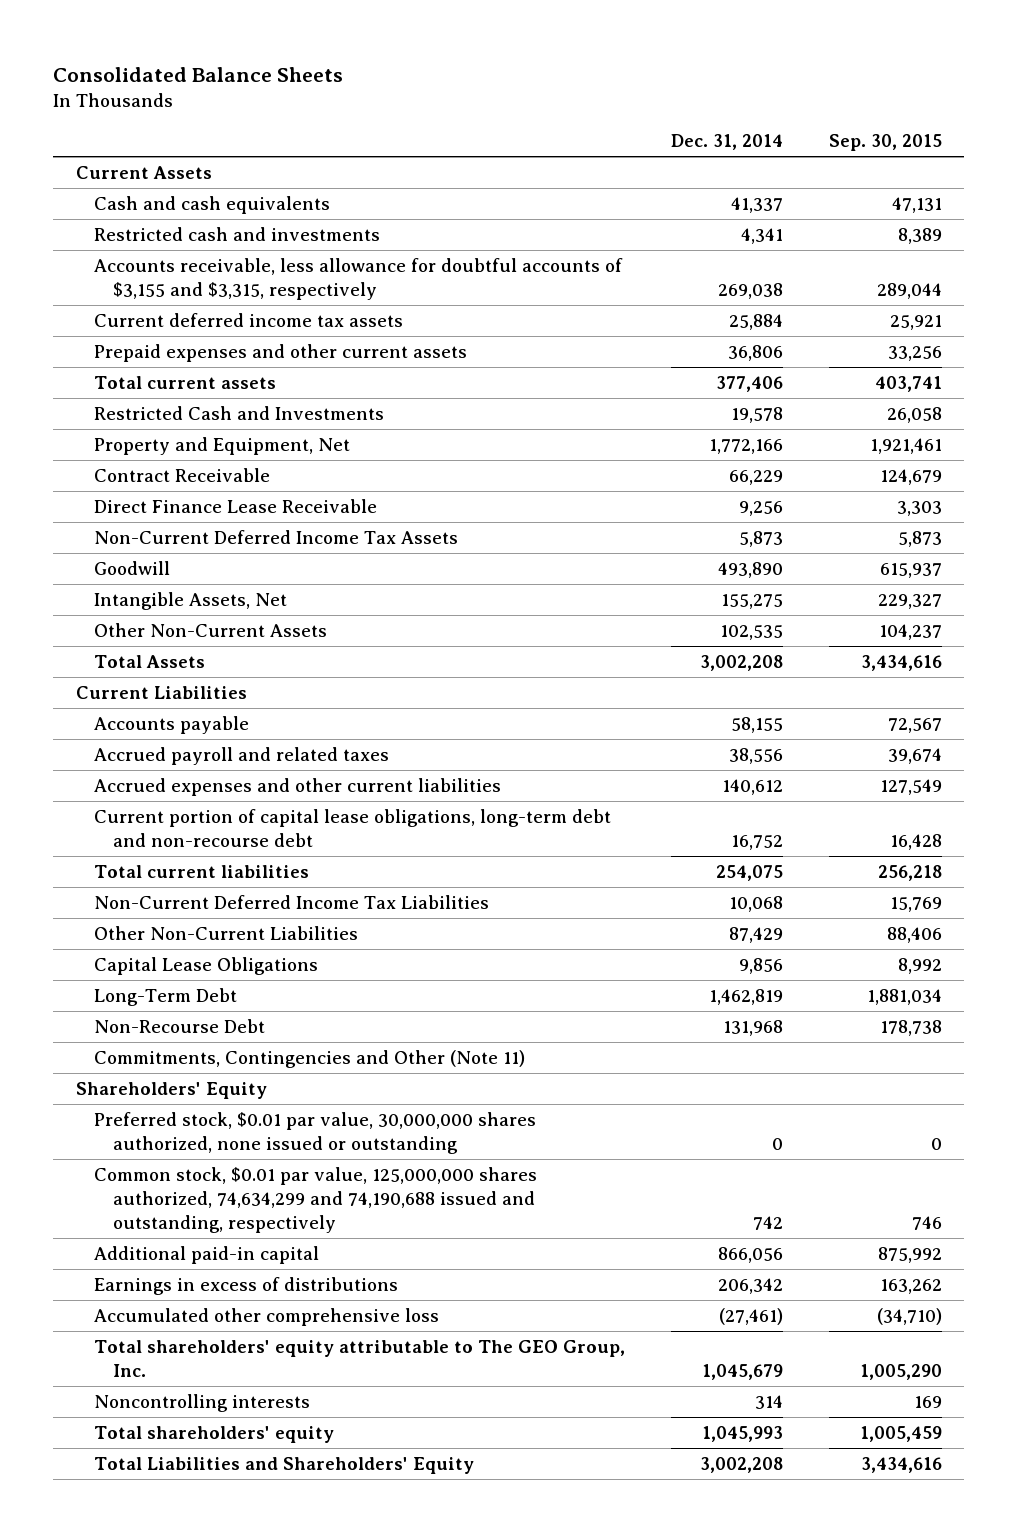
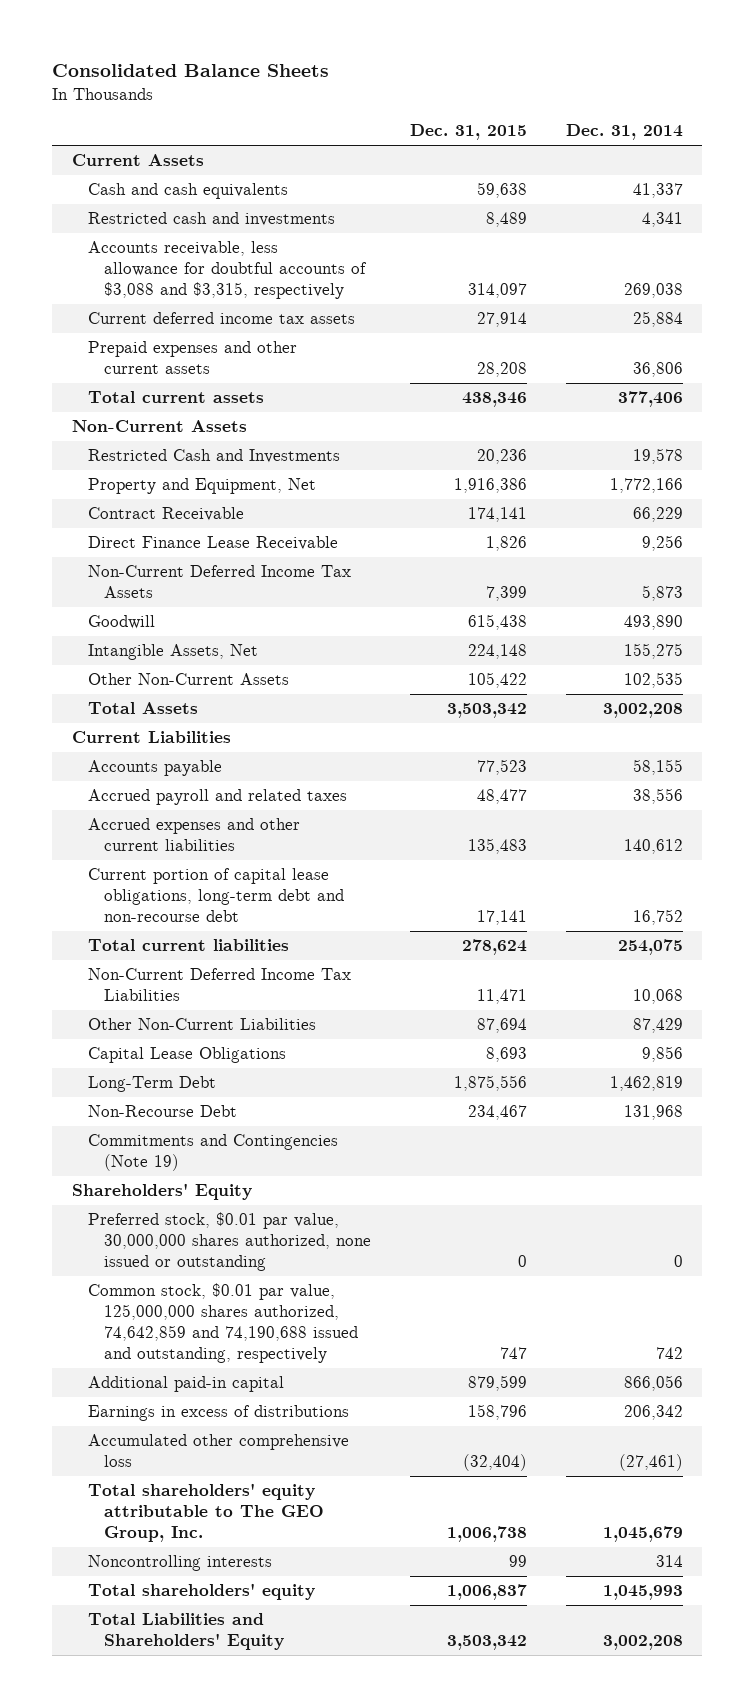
[828,133,942,151] Sep. 30, 2015 -> none
none -> [409,124,527,141] Dec. 31, 2015
[94,258,624,300] Accounts receivable, less allowance for doubtful accounts of $3,155 and $3,315, respectively -> [87,241,367,300] Accounts receivable, less allowance for doubtful accounts of $3,088 and $3,315, respectively
none -> [71,420,247,433] Non-Current Assets
[94,1050,526,1069] Commitments, Contingencies and Other (Note 11) -> [87,1134,338,1172] Commitments and Contingencies (Note 19)
[94,1167,538,1233] Common stock, $0.01 par value, 125,000,000 shares authorized, 74,634,299 and 74,190,688 issued and outstanding, respectively -> [87,1283,358,1363] Common stock, $0.01 par value, 125,000,000 shares authorized, 74,642,859 and 74,190,688 issued and outstanding, respectively

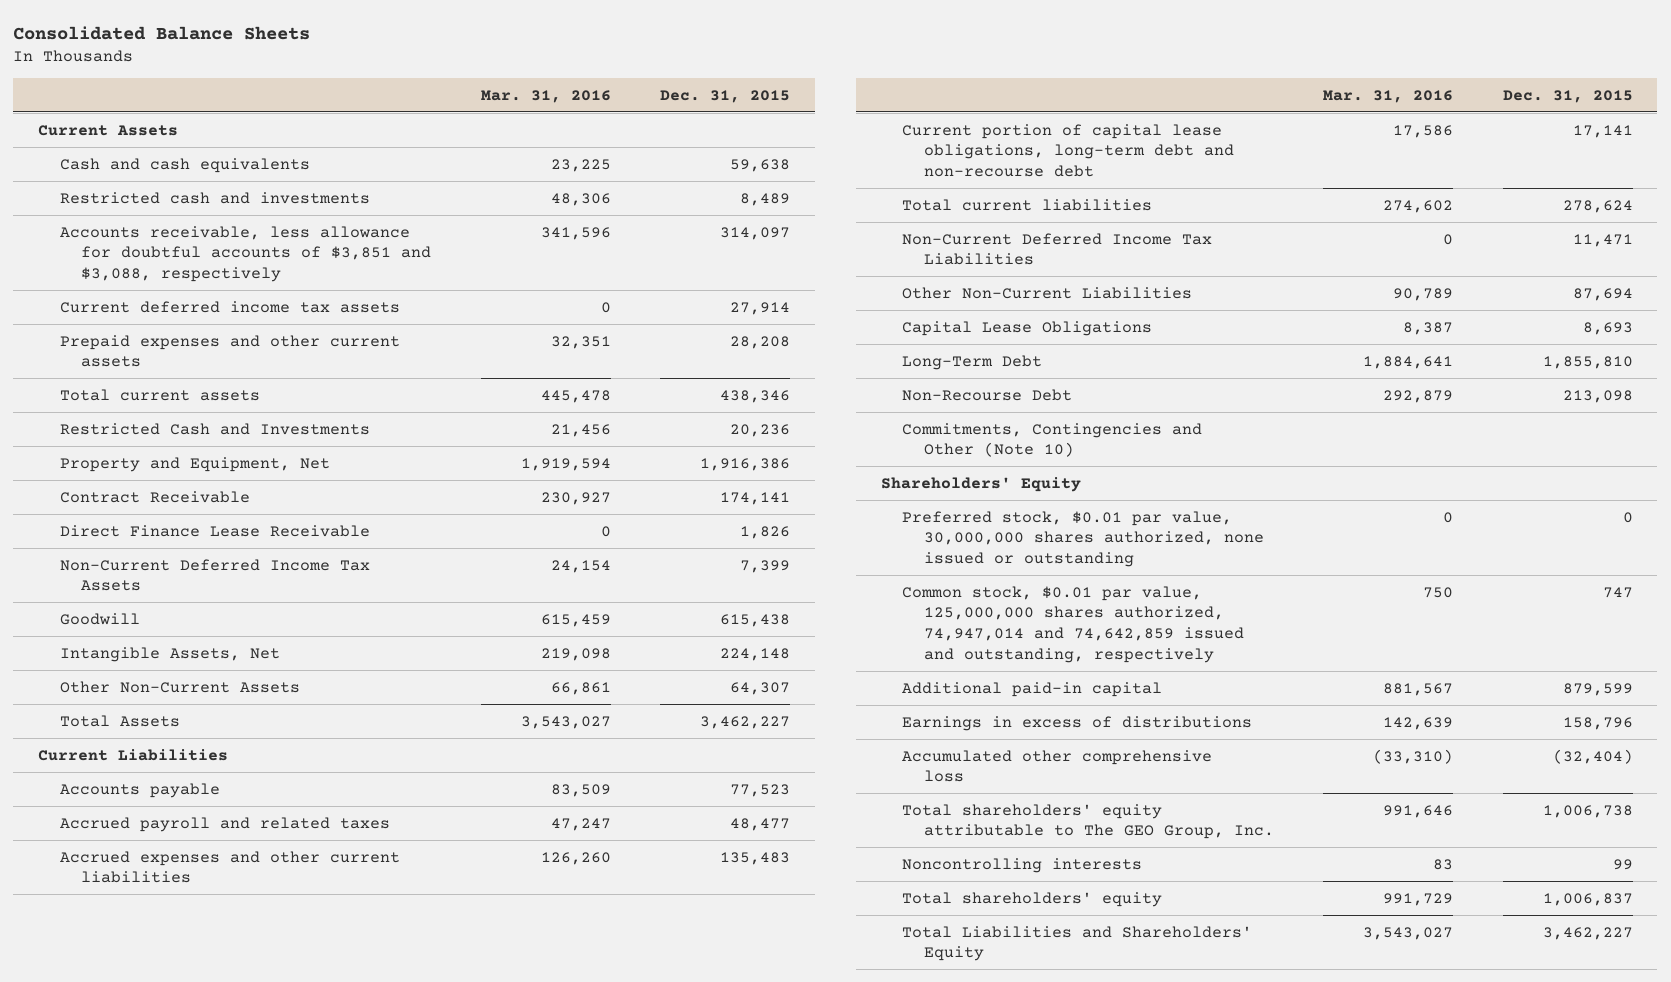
[565,124,683,141] Dec. 31, 2014 -> none
none -> [480,89,611,103] Mar. 31, 2016
[87,241,367,300] Accounts receivable, less allowance for doubtful accounts of $3,088 and $3,315, respectively -> [59,225,432,283] Accounts receivable, less allowance for doubtful accounts of $3,851 and $3,088, respectively
[71,420,247,433] Non-Current Assets -> none
[467,672,527,689] 105,422 -> [730,681,791,695] 64,307
[446,703,527,719] 3,503,342 -> [700,715,791,729] 3,462,227
[453,1075,527,1092] 1,875,556 -> [1542,355,1633,369] 1,855,810
[467,1105,527,1121] 234,467 -> [1562,389,1633,403] 213,098
[87,1134,338,1172] Commitments and Contingencies (Note 19) -> [902,422,1203,458] Commitments, Contingencies and Other (Note 10)
[87,1283,358,1363] Common stock, $0.01 par value, 125,000,000 shares authorized, 74,642,859 and 74,190,688 issued and outstanding, respectively -> [902,585,1245,663] Common stock, $0.01 par value, 125,000,000 shares authorized, 74,947,014 and 74,642,859 issued and outstanding, respectively
[446,1635,527,1651] 3,503,342 -> [1542,926,1633,940] 3,462,227

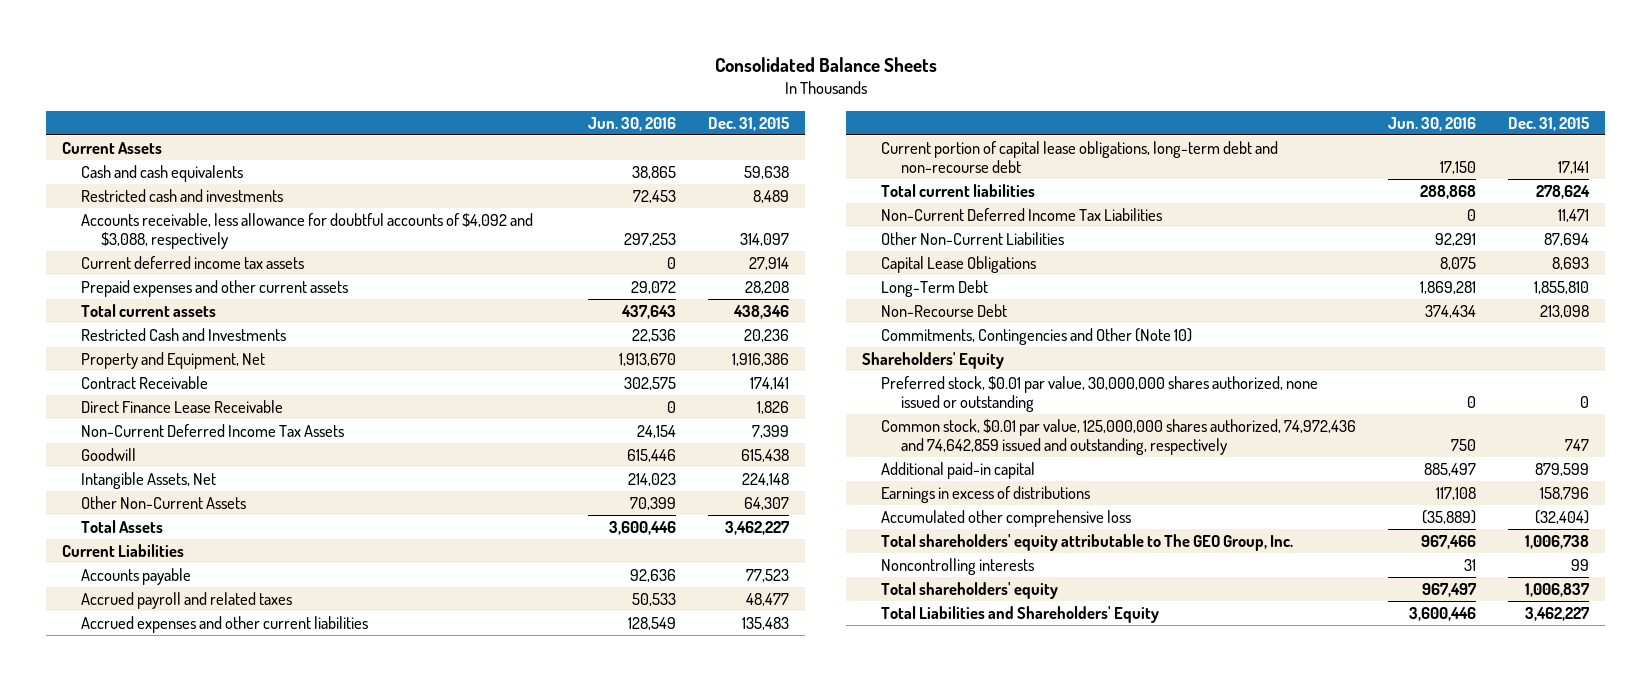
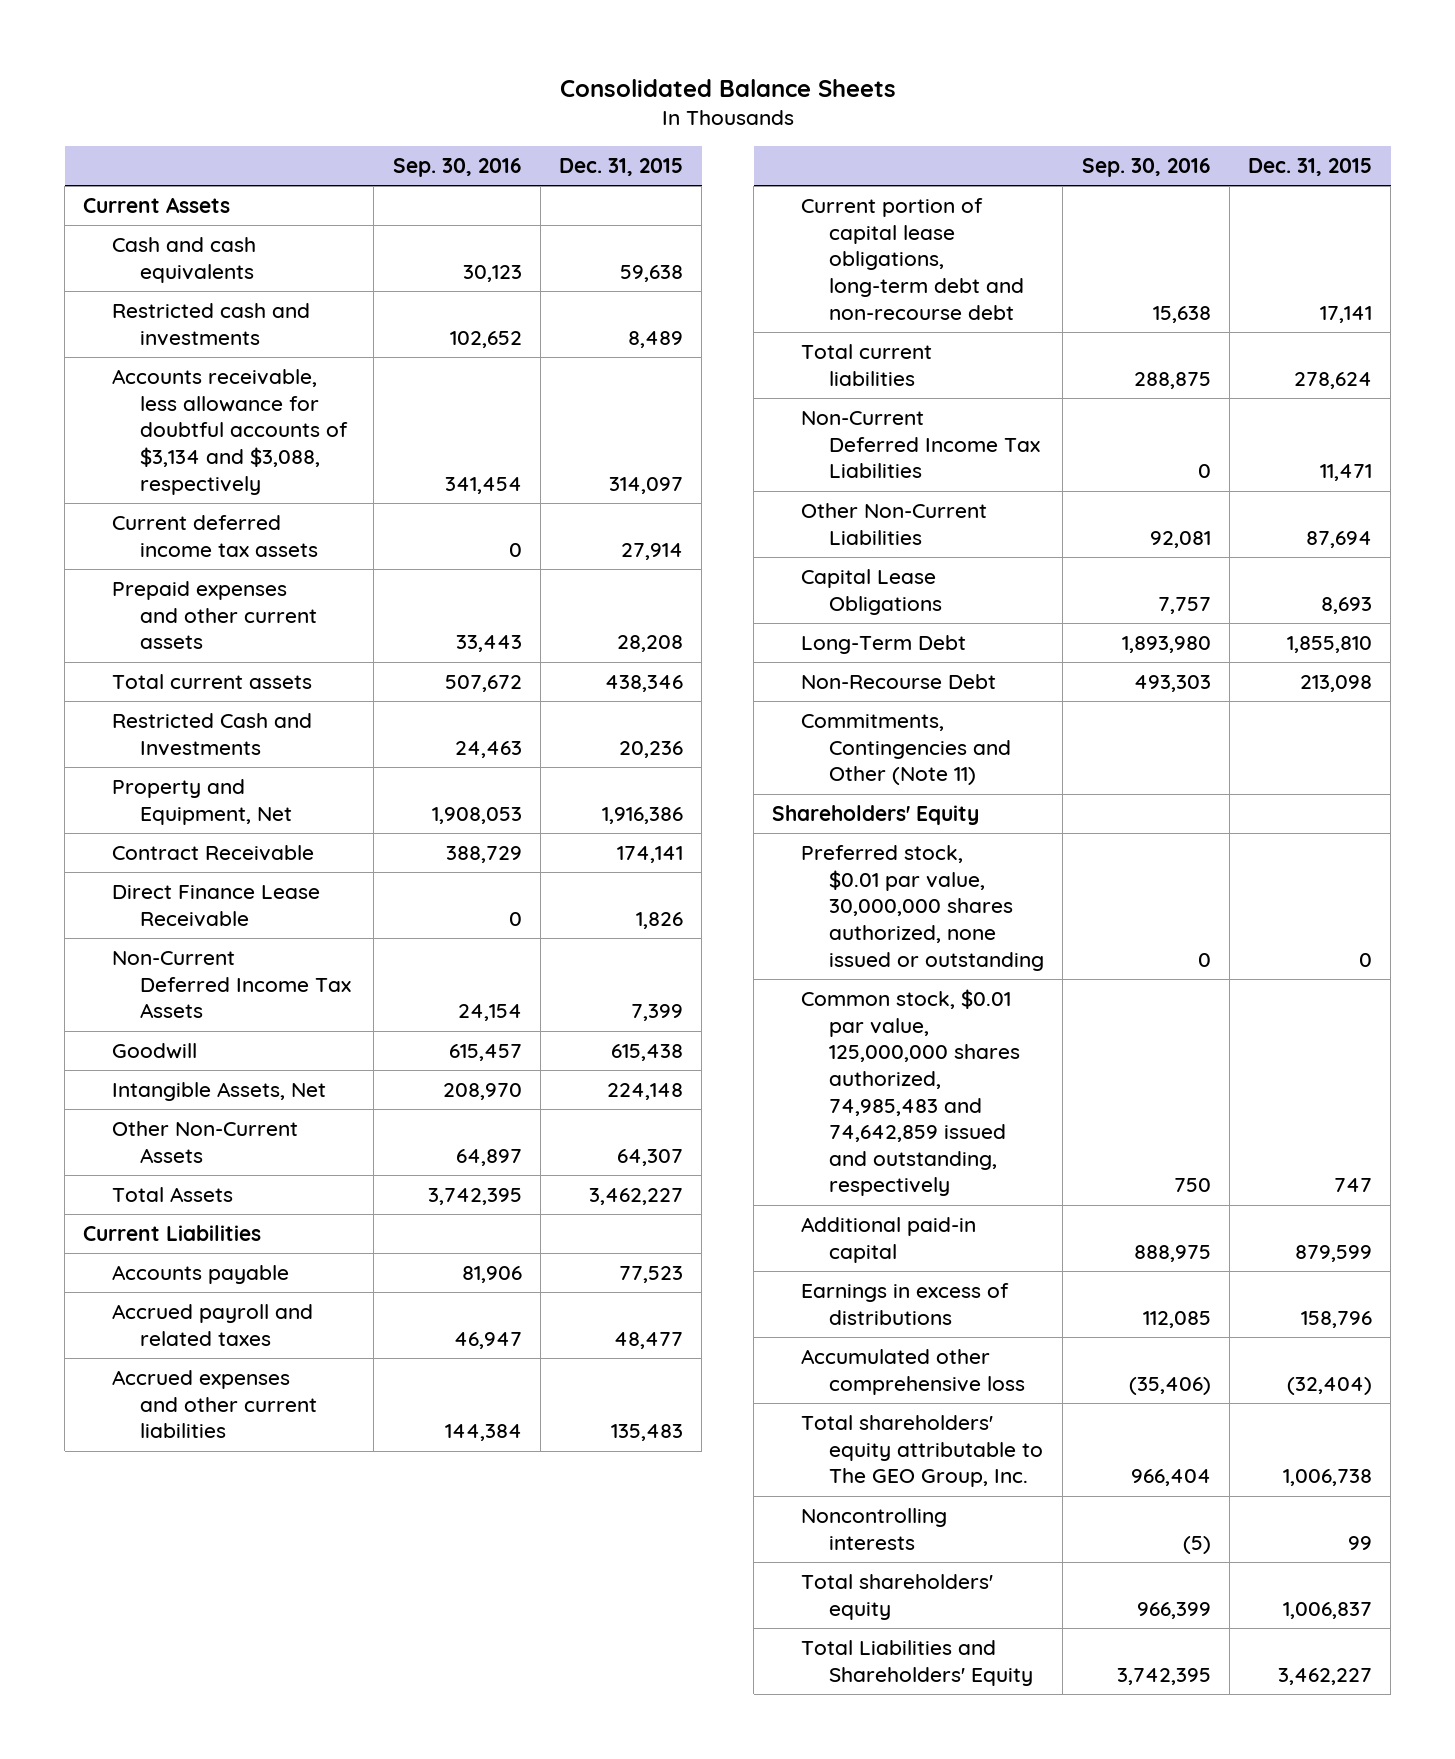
[588,116,677,131] Jun. 30, 2016 -> none
none -> [392,158,522,178] Sep. 30, 2016
[81,213,534,250] Accounts receivable, less allowance for doubtful accounts of $4,092 and $3,088, respectively -> [111,369,349,495] Accounts receivable, less allowance for doubtful accounts of $3,134 and $3,088, respectively
[881,328,1193,346] Commitments, Contingencies and Other (Note 10) -> [800,714,1012,786] Commitments, Contingencies and Other (Note 11)
[881,419,1357,456] Common stock, $0.01 par value, 125,000,000 shares authorized, 74,972,436 and 74,642,859 issued and outstanding, respectively -> [800,989,1021,1197] Common stock, $0.01 par value, 125,000,000 shares authorized, 74,985,483 and 74,642,859 issued and outstanding, respectively

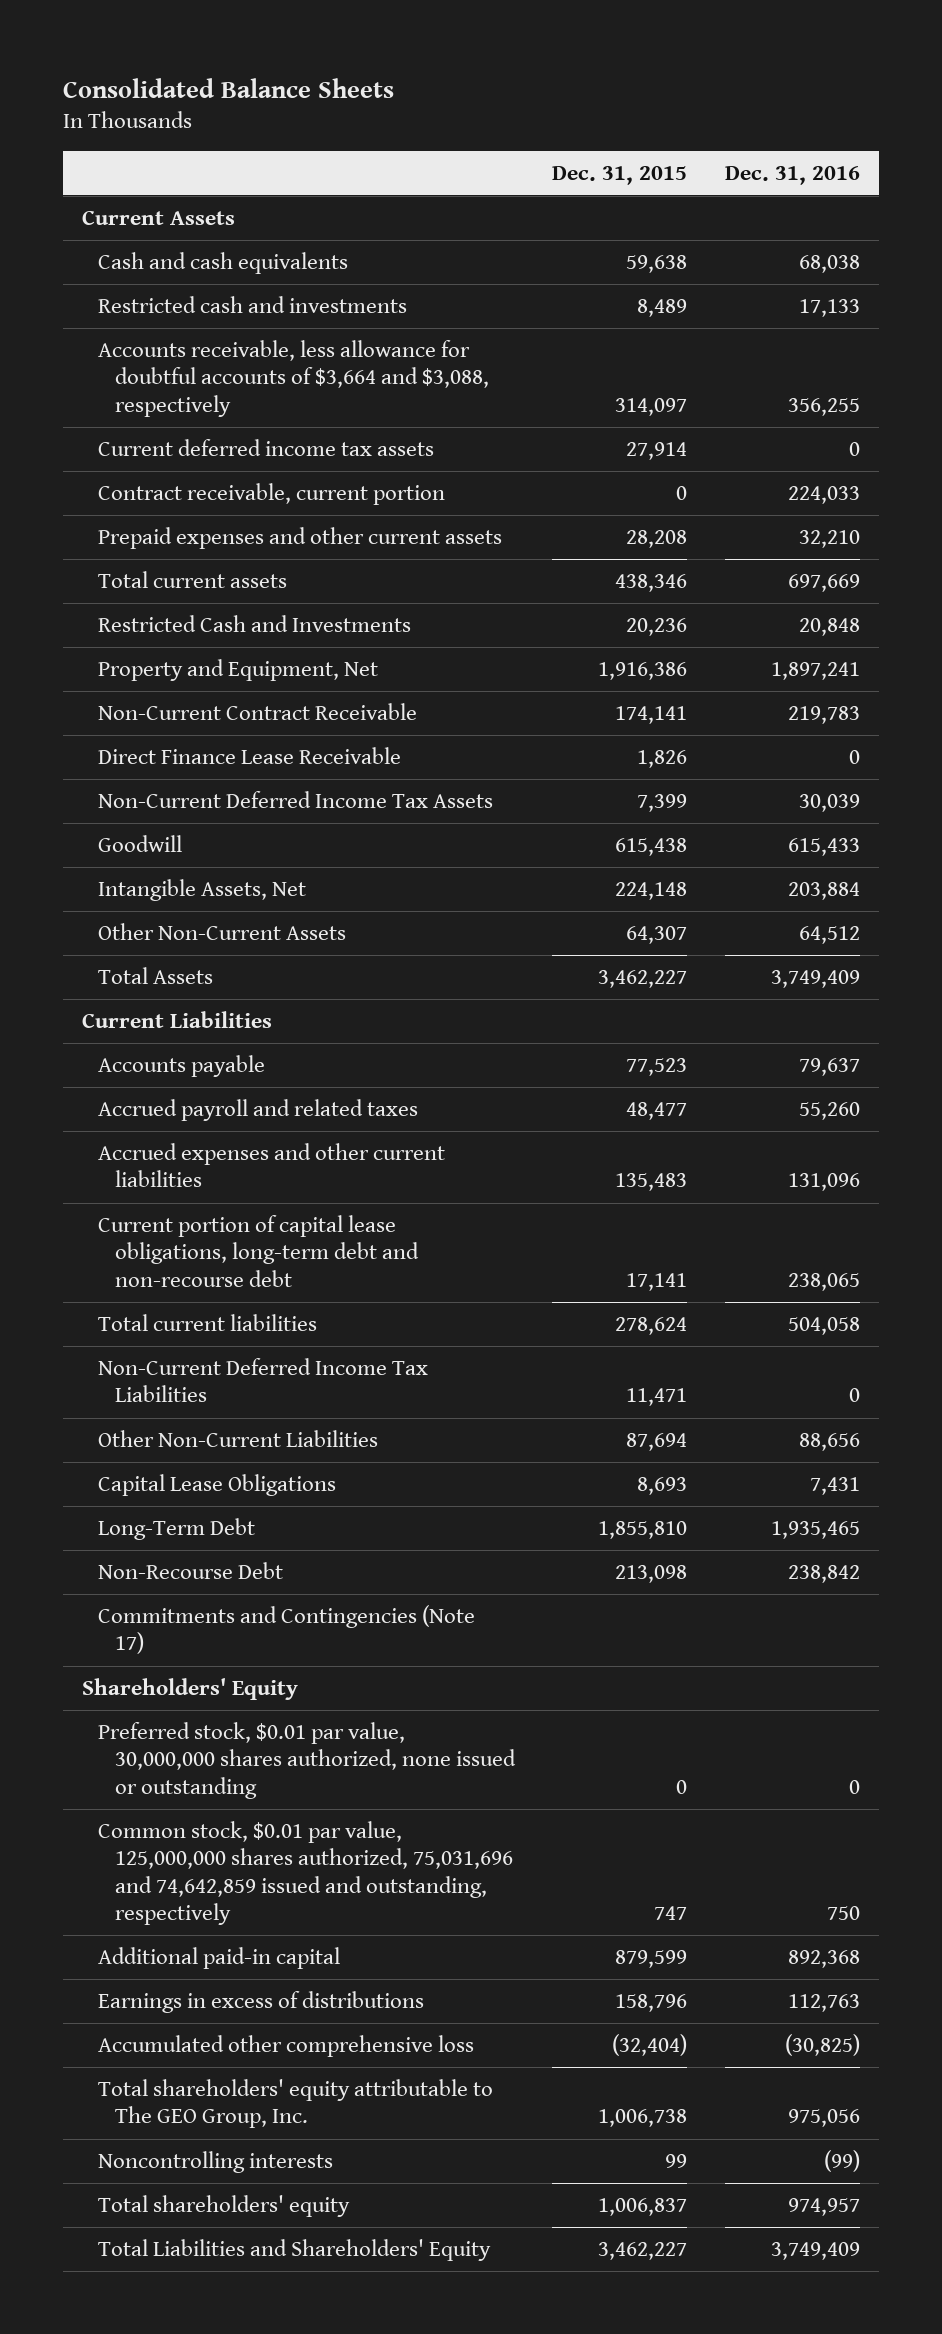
[392,158,522,178] Sep. 30, 2016 -> none
none -> [725,165,861,185] Dec. 31, 2016
[111,369,349,495] Accounts receivable, less allowance for doubtful accounts of $3,134 and $3,088, respectively -> [98,340,489,417] Accounts receivable, less allowance for doubtful accounts of $3,664 and $3,088, respectively
none -> [98,483,446,506] Contract receivable, current portion
[111,845,314,862] Contract Receivable -> [98,703,418,721] Non-Current Contract Receivable
[800,714,1012,786] Commitments, Contingencies and Other (Note 11) -> [98,1605,476,1655] Commitments and Contingencies (Note 17)
[800,989,1021,1197] Common stock, $0.01 par value, 125,000,000 shares authorized, 74,985,483 and 74,642,859 issued and outstanding, respectively -> [98,1821,513,1925] Common stock, $0.01 par value, 125,000,000 shares authorized, 75,031,696 and 74,642,859 issued and outstanding, respectively

